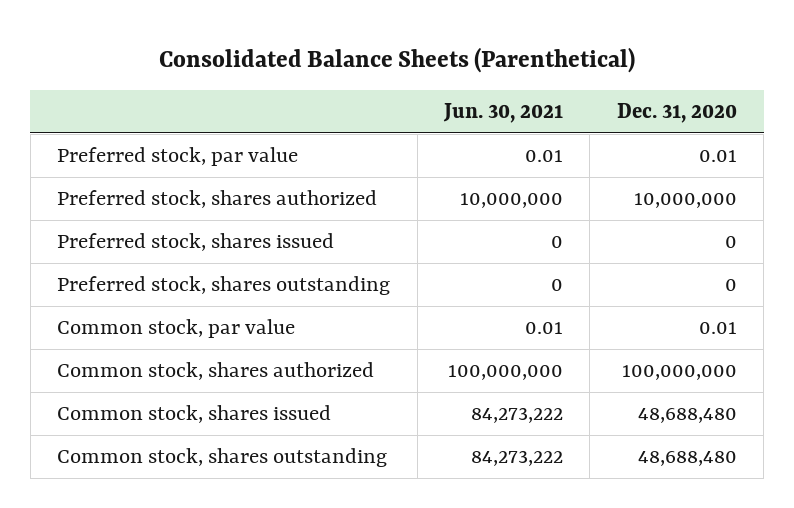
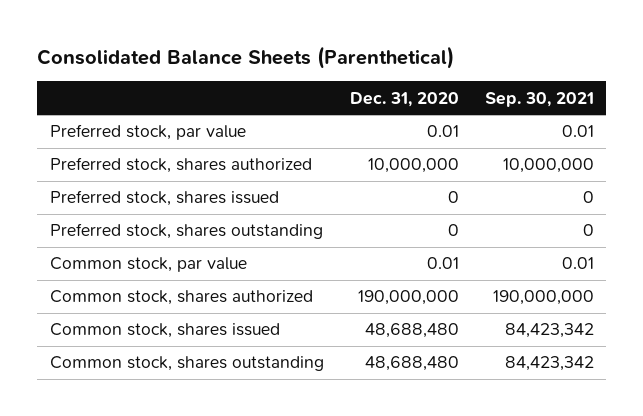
[442,103,563,124] Jun. 30, 2021 -> none
none -> [484,91,594,107] Sep. 30, 2021
[621,365,737,381] 100,000,000 -> [357,290,459,306] 190,000,000

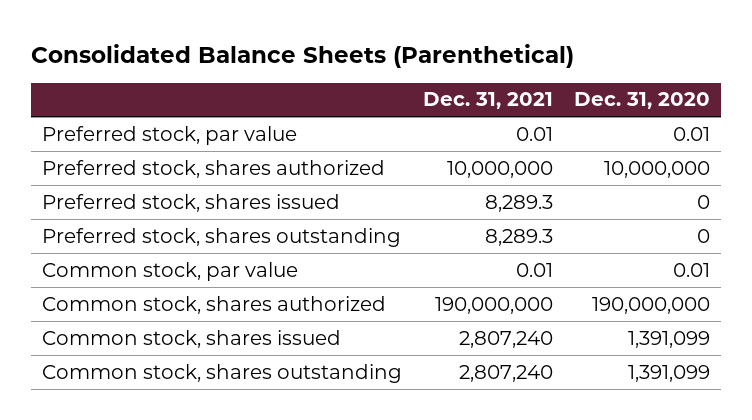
[484,91,594,107] Sep. 30, 2021 -> none
none -> [423,92,554,110] Dec. 31, 2021
[364,323,459,339] 48,688,480 -> [628,330,711,348] 1,391,099
[364,356,459,372] 48,688,480 -> [628,364,711,382] 1,391,099

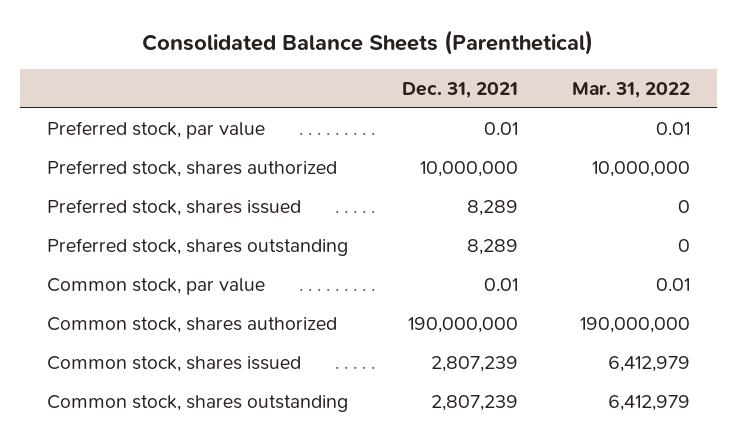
[574,92,711,110] Dec. 31, 2020 -> none
none -> [571,81,690,98] Mar. 31, 2022
[485,194,554,212] 8,289.3 -> [466,200,518,217] 8,289
[485,228,554,246] 8,289.3 -> [466,239,518,256] 8,289
[459,330,554,348] 2,807,240 -> [430,356,518,373] 2,807,239
[459,364,554,382] 2,807,240 -> [430,395,518,412] 2,807,239

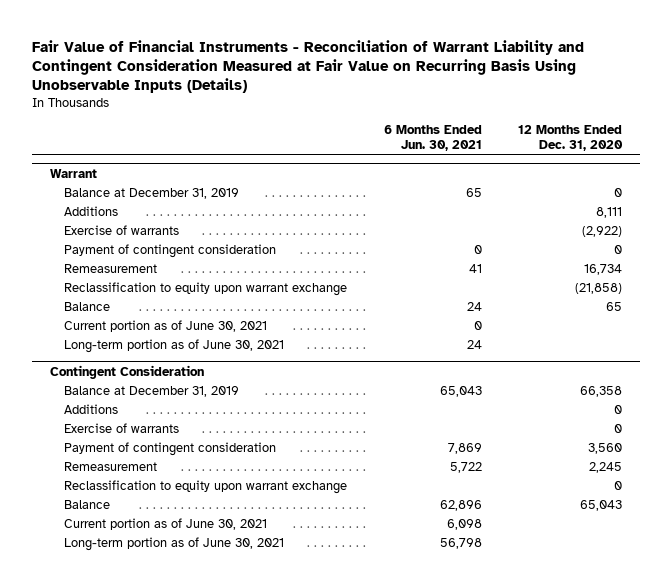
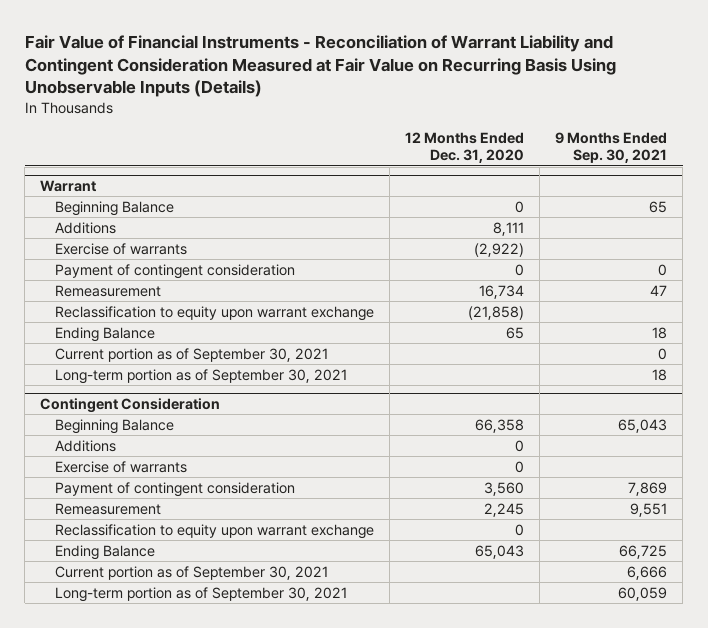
[383,124,482,152] 6 Months Ended Jun. 30, 2021 -> none
none -> [555,132,668,164] 9 Months Ended Sep. 30, 2021
[64,187,240,199] Balance at December 31, 2019 -> [55,200,175,216] Beginning Balance
[64,301,111,311] Balance -> [55,326,156,342] Ending Balance
[64,319,268,332] Current portion as of June 30, 2021 -> [55,347,329,362] Current portion as of September 30, 2021
[64,338,285,353] Long-term portion as of June 30, 2021 -> [55,368,348,384] Long-term portion as of September 30, 2021
[64,385,240,397] Balance at December 31, 2019 -> [55,418,175,434] Beginning Balance
[64,499,111,509] Balance -> [55,544,156,560] Ending Balance
[64,517,268,530] Current portion as of June 30, 2021 -> [55,565,329,580] Current portion as of September 30, 2021
[64,536,285,551] Long-term portion as of June 30, 2021 -> [55,586,348,602] Long-term portion as of September 30, 2021

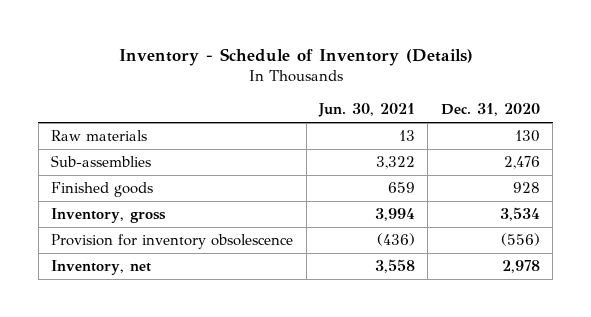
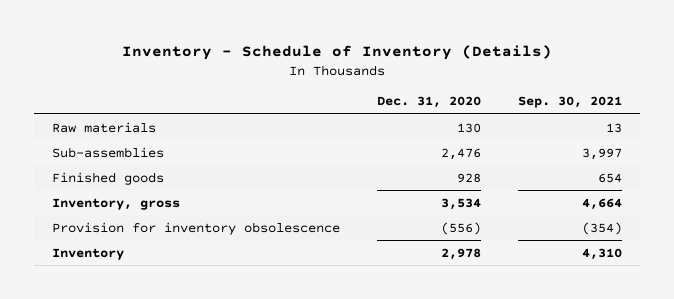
[318,103,416,118] Jun. 30, 2021 -> none
none -> [517,96,622,109] Sep. 30, 2021
[51,260,152,276] Inventory, net -> [52,247,125,260] Inventory

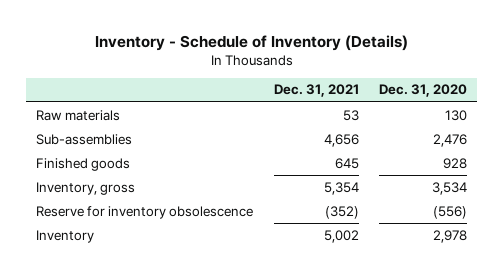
[517,96,622,109] Sep. 30, 2021 -> none
none -> [273,84,359,98] Dec. 31, 2021
[52,221,341,235] Provision for inventory obsolescence -> [36,205,254,219] Reserve for inventory obsolescence

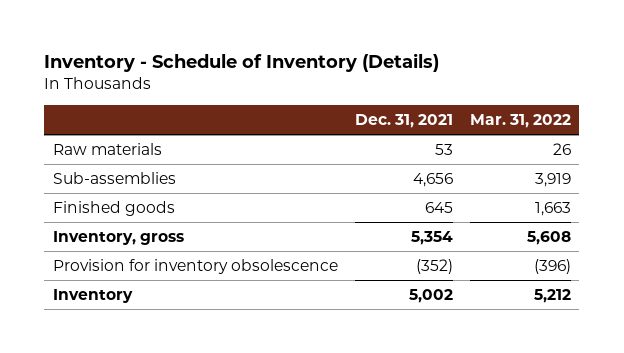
[378,84,467,98] Dec. 31, 2020 -> none
none -> [469,113,571,128] Mar. 31, 2022
[36,205,254,219] Reserve for inventory obsolescence -> [52,258,338,274] Provision for inventory obsolescence

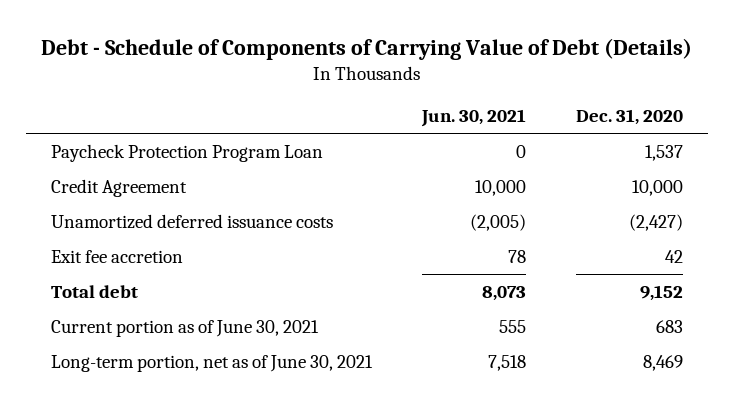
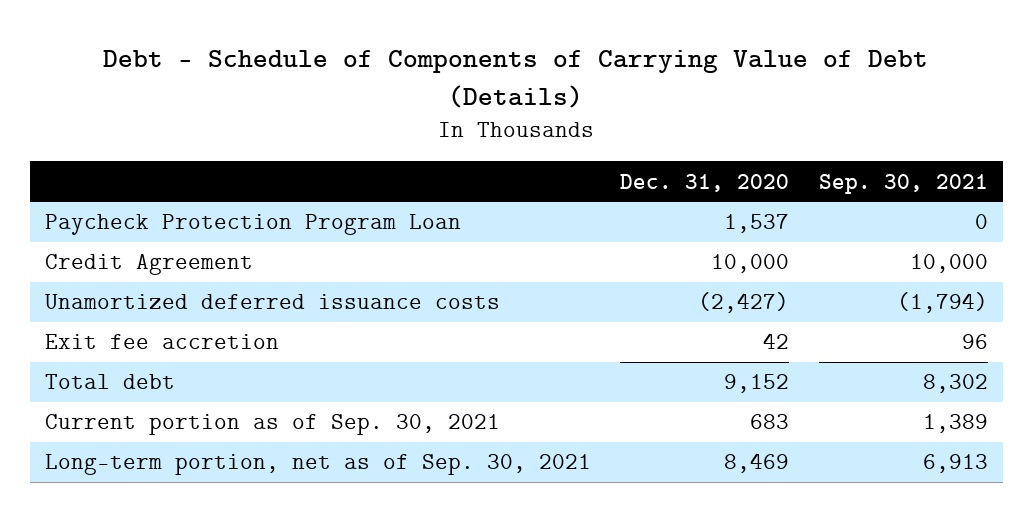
[420,109,526,128] Jun. 30, 2021 -> none
none -> [819,173,989,194] Sep. 30, 2021
[50,319,319,337] Current portion as of June 30, 2021 -> [44,414,500,436] Current portion as of Sep. 30, 2021
[50,354,373,372] Long-term portion, net as of June 30, 2021 -> [44,454,591,476] Long-term portion, net as of Sep. 30, 2021

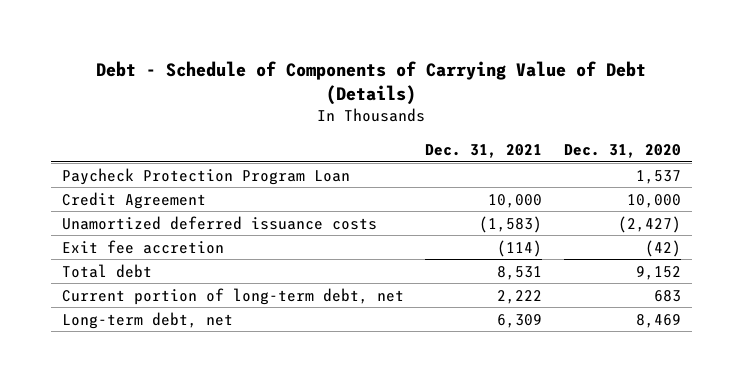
[819,173,989,194] Sep. 30, 2021 -> none
none -> [425,143,543,158] Dec. 31, 2021
[763,333,790,350] 42 -> [644,239,681,257] (42)
[44,414,500,436] Current portion as of Sep. 30, 2021 -> [62,287,405,305] Current portion of long-term debt, net
[44,454,591,476] Long-term portion, net as of Sep. 30, 2021 -> [62,311,234,329] Long-term debt, net

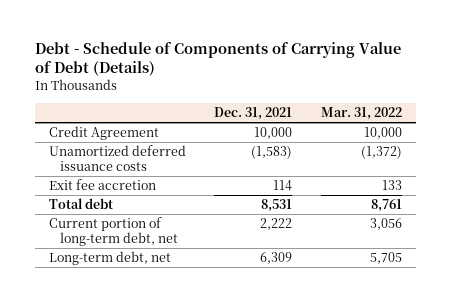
[563,143,681,158] Dec. 31, 2020 -> none
none -> [320,107,402,121] Mar. 31, 2022
[62,167,351,185] Paycheck Protection Program Loan -> none
[497,239,543,257] (114) -> [273,180,293,192] 114

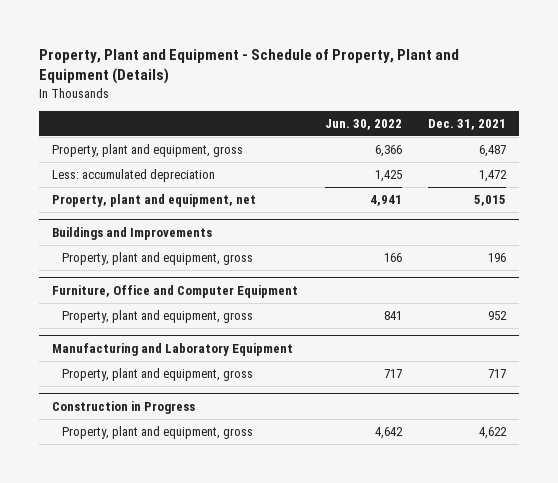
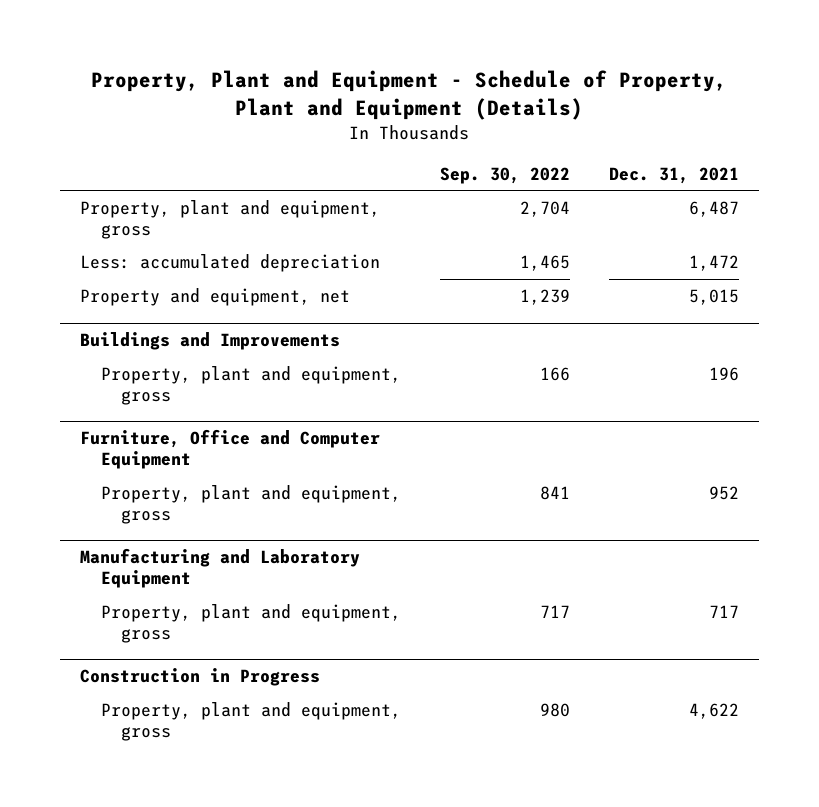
[324,119,402,131] Jun. 30, 2022 -> none
none -> [439,166,570,184] Sep. 30, 2022
[52,194,257,208] Property, plant and equipment, net -> [79,287,350,306] Property and equipment, net

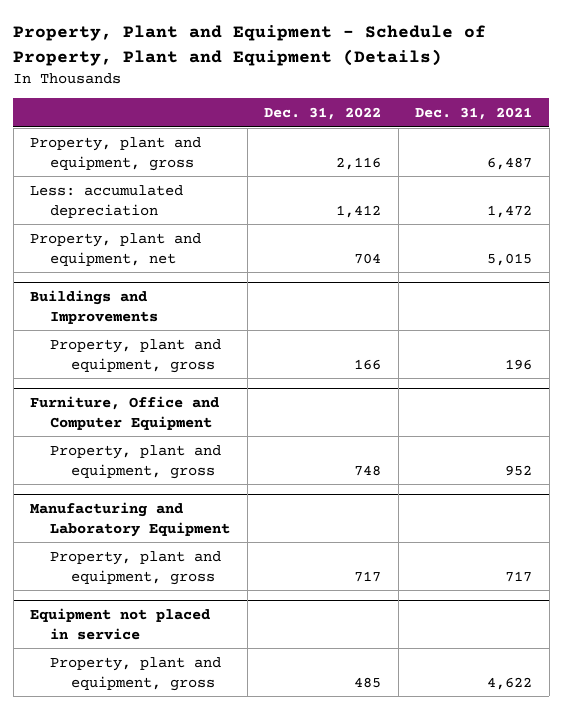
[439,166,570,184] Sep. 30, 2022 -> none
none -> [264,106,382,120] Dec. 31, 2022
[79,287,350,306] Property and equipment, net -> [30,232,202,266] Property, plant and equipment, net
[79,668,320,687] Construction in Progress -> none
none -> [30,607,211,640] Equipment not placed in service

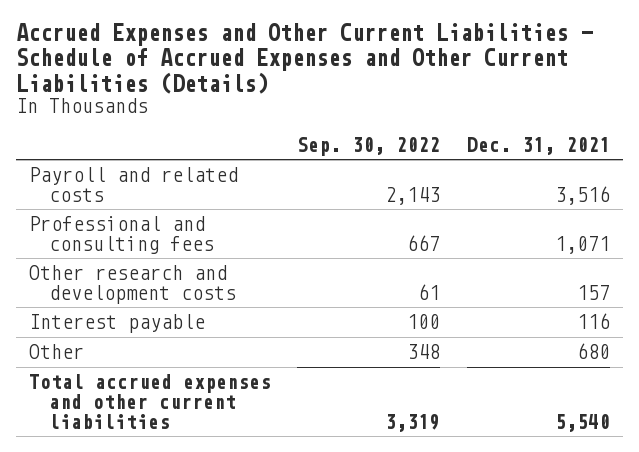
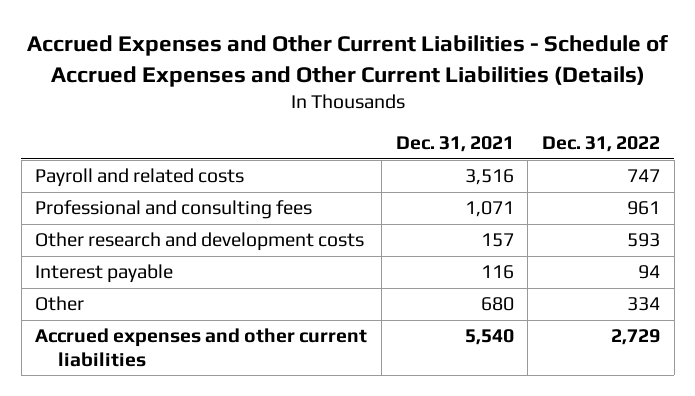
[297,136,441,156] Sep. 30, 2022 -> none
none -> [541,136,660,153] Dec. 31, 2022
[29,374,272,429] Total accrued expenses and other current liabilities -> [35,328,368,367] Accrued expenses and other current liabilities

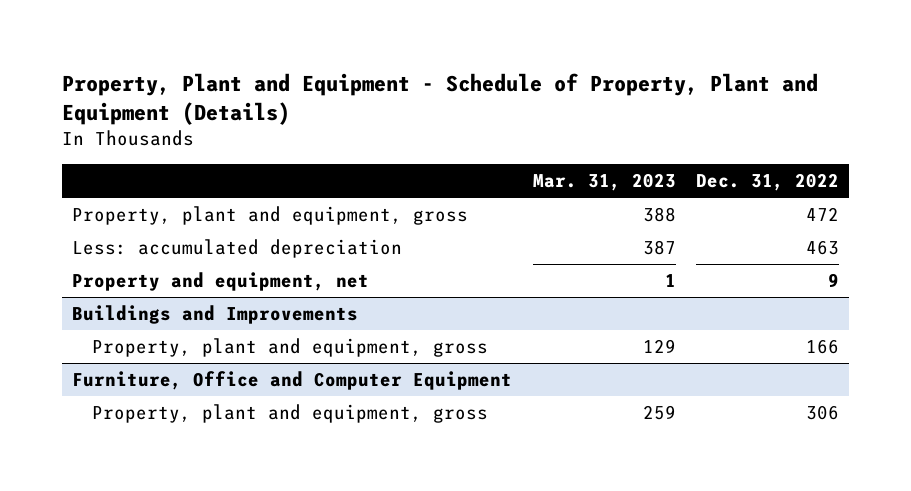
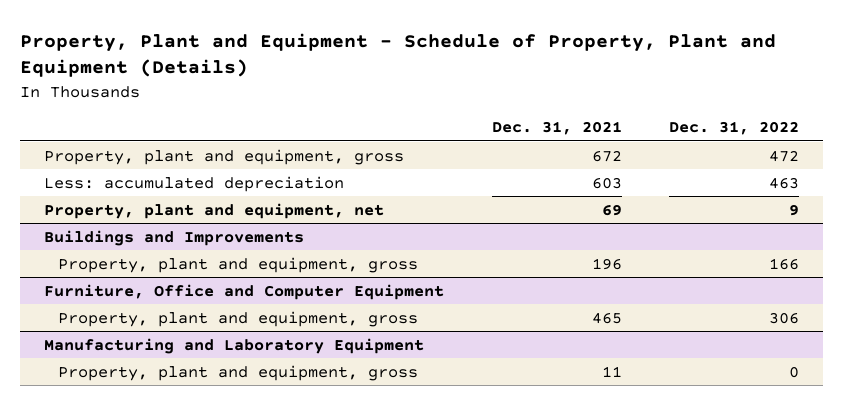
[532,173,676,192] Mar. 31, 2023 -> none
none -> [491,121,622,136] Dec. 31, 2021
[72,272,370,292] Property and equipment, net -> [43,202,384,219] Property, plant and equipment, net
none -> [43,337,424,354] Manufacturing and Laboratory Equipment
none -> [58,364,419,381] Property, plant and equipment, gross

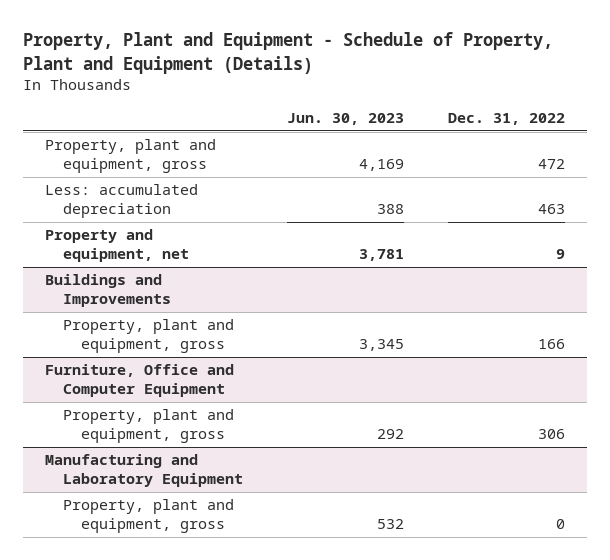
[491,121,622,136] Dec. 31, 2021 -> none
none -> [286,113,404,126] Jun. 30, 2023
[43,202,384,219] Property, plant and equipment, net -> [45,229,190,263] Property and equipment, net

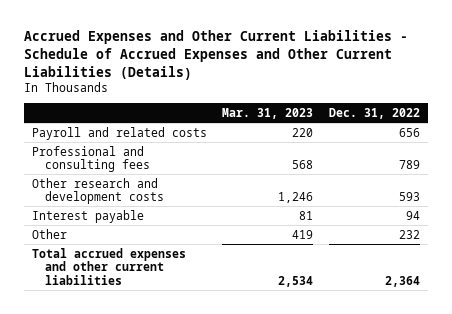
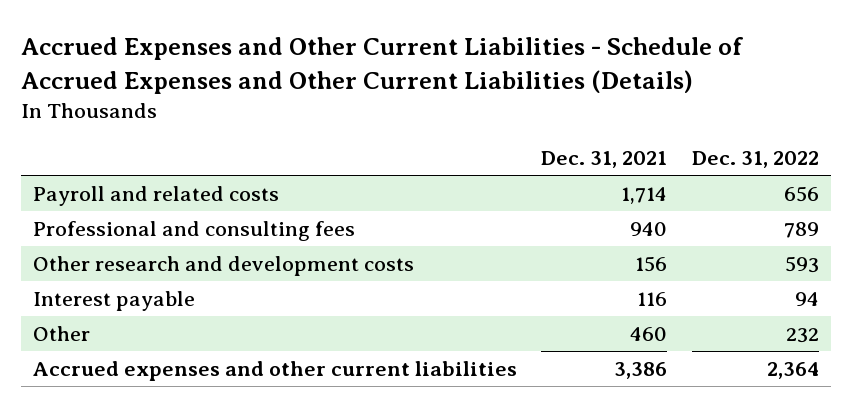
[222,108,314,120] Mar. 31, 2023 -> none
none -> [541,150,668,168] Dec. 31, 2021
[31,247,186,285] Total accrued expenses and other current liabilities -> [33,361,518,382] Accrued expenses and other current liabilities

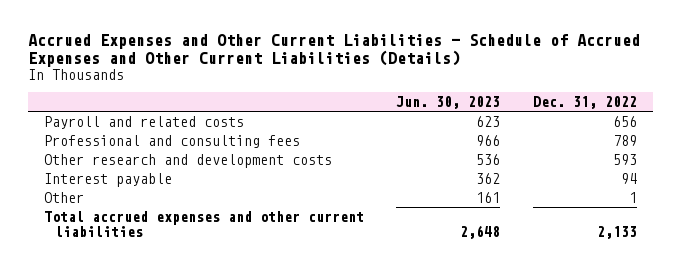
[541,150,668,168] Dec. 31, 2021 -> none
none -> [396,96,501,110] Jun. 30, 2023
[785,328,819,344] 232 -> [629,192,638,204] 1
[33,361,518,382] Accrued expenses and other current liabilities -> [43,211,364,238] Total accrued expenses and other current liabilities
[766,362,819,380] 2,364 -> [597,226,638,240] 2,133

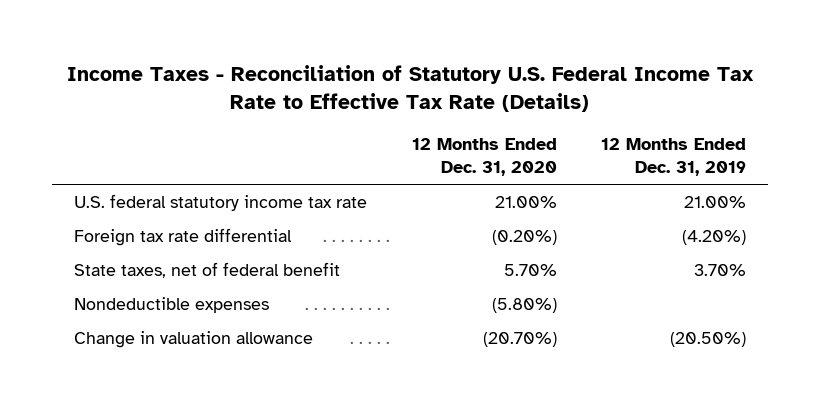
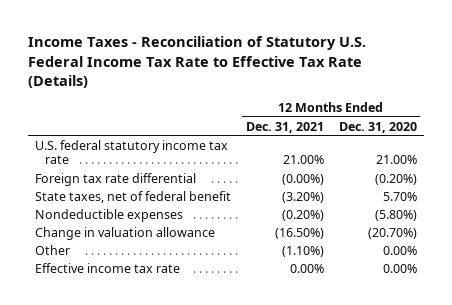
[600,138,746,177] 12 Months Ended Dec. 31, 2019 -> none
none -> [245,121,324,133] Dec. 31, 2021
none -> [35,244,71,255] Other
none -> [35,262,181,273] Effective income tax rate

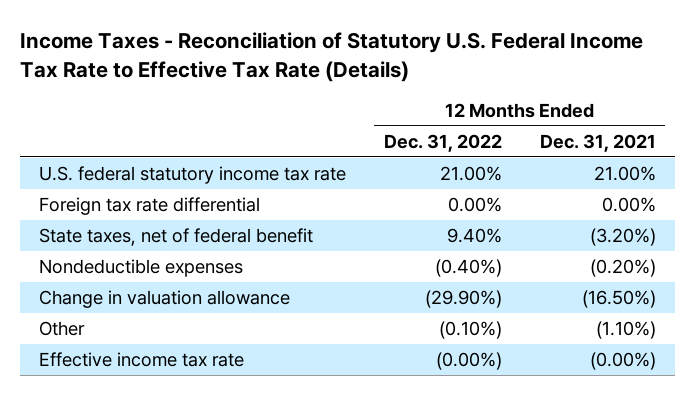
[338,121,417,133] Dec. 31, 2020 -> none
none -> [383,133,502,152] Dec. 31, 2022
[281,173,324,185] (0.00%) -> [601,196,656,212] 0.00%
[289,263,324,273] 0.00% -> [589,351,656,370] (0.00%)

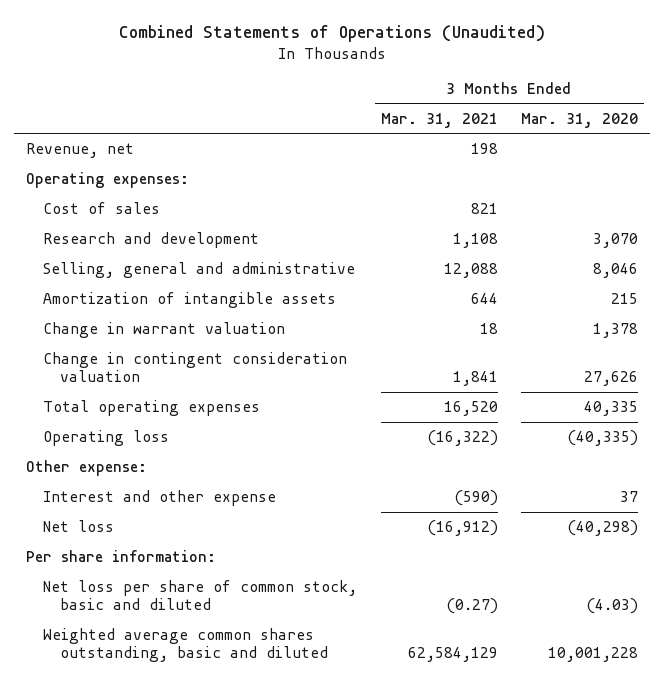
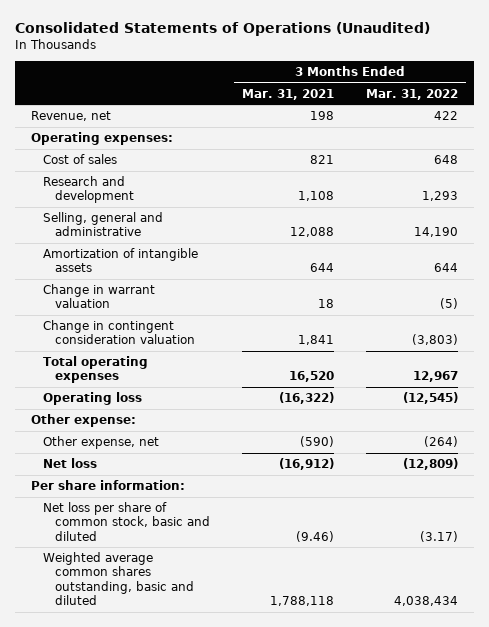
[118,25,545,43] Combined Statements of Operations (Unaudited) -> [14,22,430,37] Consolidated Statements of Operations (Unaudited)
[520,112,638,128] Mar. 31, 2020 -> none
none -> [365,88,458,100] Mar. 31, 2022
[43,490,277,507] Interest and other expense -> [42,436,159,450] Other expense, net
[445,598,498,615] (0.27) -> [295,530,334,542] (9.46)
[407,647,498,663] 62,584,129 -> [269,596,334,607] 1,788,118

